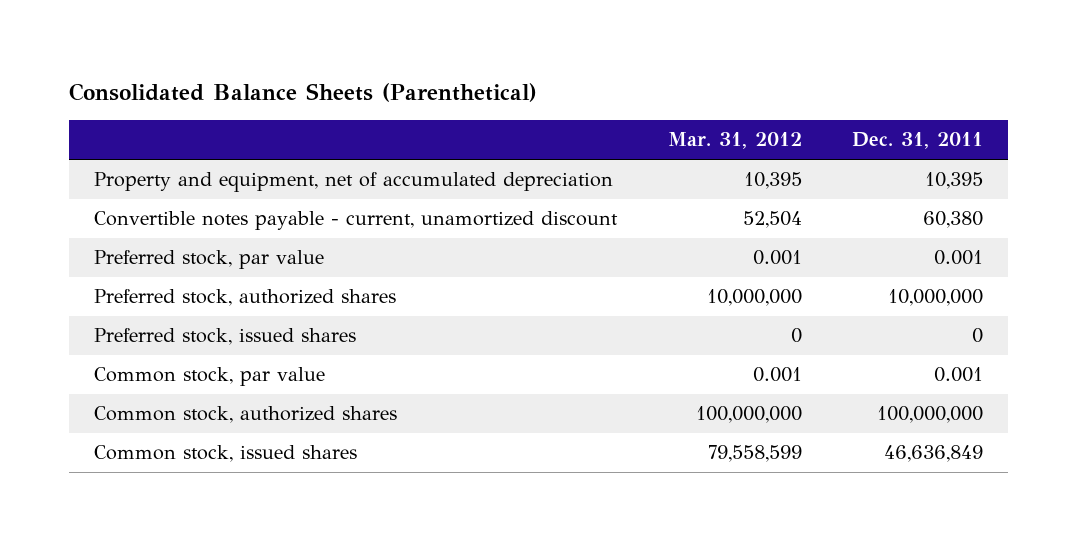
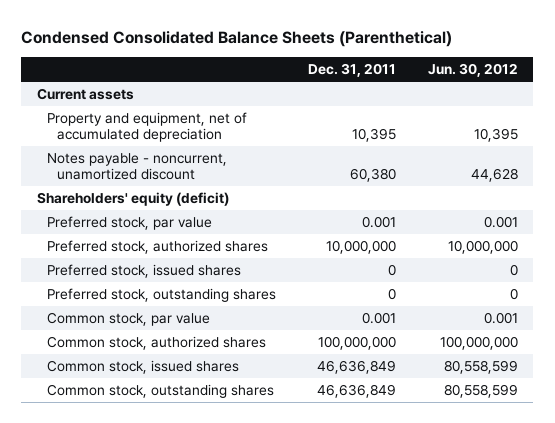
[68,82,537,102] Consolidated Balance Sheets (Parenthetical) -> [21,30,453,47] Condensed Consolidated Balance Sheets (Parenthetical)
[667,132,802,150] Mar. 31, 2012 -> none
none -> [427,62,518,77] Jun. 30, 2012
none -> [37,88,135,101] Current assets
[94,211,619,231] Convertible notes payable - current, unamortized discount -> [47,153,228,181] Notes payable - noncurrent, unamortized discount
none -> [37,192,230,207] Shareholders' equity (deficit)
none -> [47,288,277,303] Preferred stock, outstanding shares
none -> [47,384,275,399] Common stock, outstanding shares

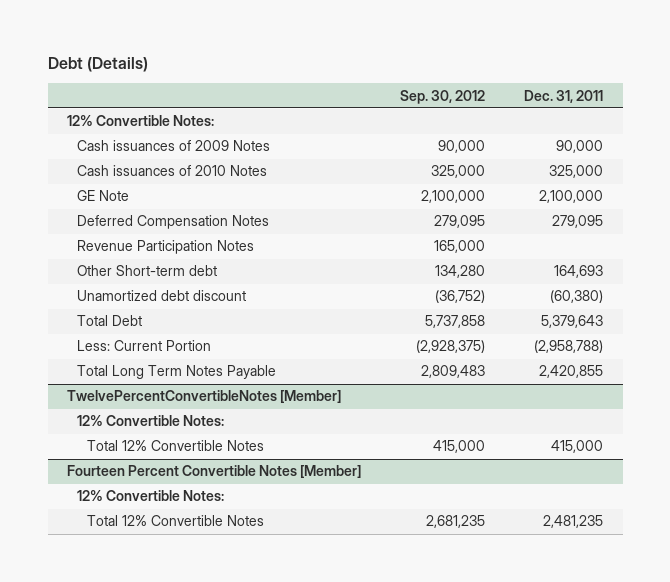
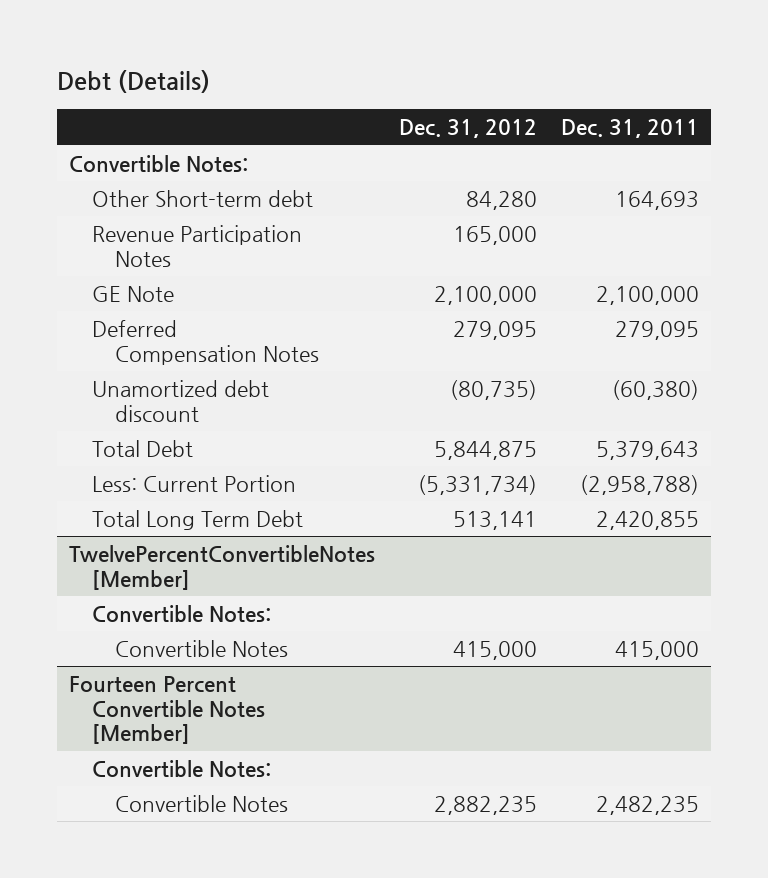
[400,89,486,104] Sep. 30, 2012 -> none
none -> [399,119,538,139] Dec. 31, 2012
[77,140,271,152] Cash issuances of 2009 Notes -> none
[77,165,268,177] Cash issuances of 2010 Notes -> none
[67,115,215,127] 12% Convertible Notes: -> [69,154,249,172] Convertible Notes:
[77,265,218,277] Other Short-term debt -> [92,189,314,207] Other Short-term debt
[77,240,255,255] Revenue Participation Notes -> [92,224,303,267] Revenue Participation Notes
[77,365,277,380] Total Long Term Notes Payable -> [92,509,304,530] Total Long Term Debt
[77,415,225,427] 12% Convertible Notes: -> [92,604,272,622] Convertible Notes:
[86,440,264,452] Total 12% Convertible Notes -> [114,639,288,657] Convertible Notes
[77,490,225,502] 12% Convertible Notes: -> [92,759,272,777] Convertible Notes:
[86,515,264,527] Total 12% Convertible Notes -> [114,794,288,812] Convertible Notes
[543,515,604,529] 2,481,235 -> [596,795,700,815] 2,482,235

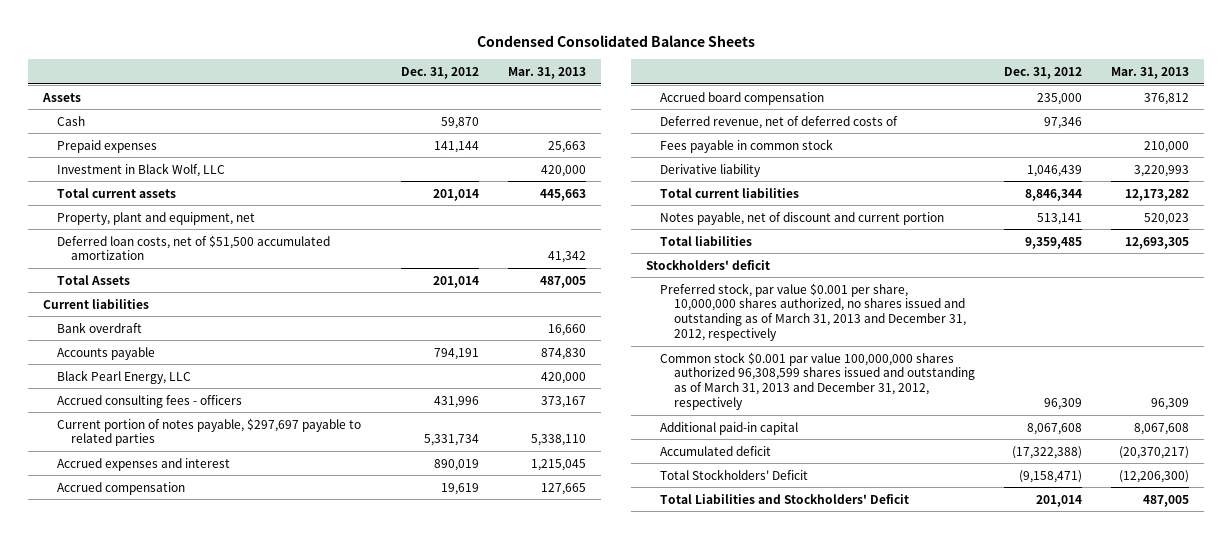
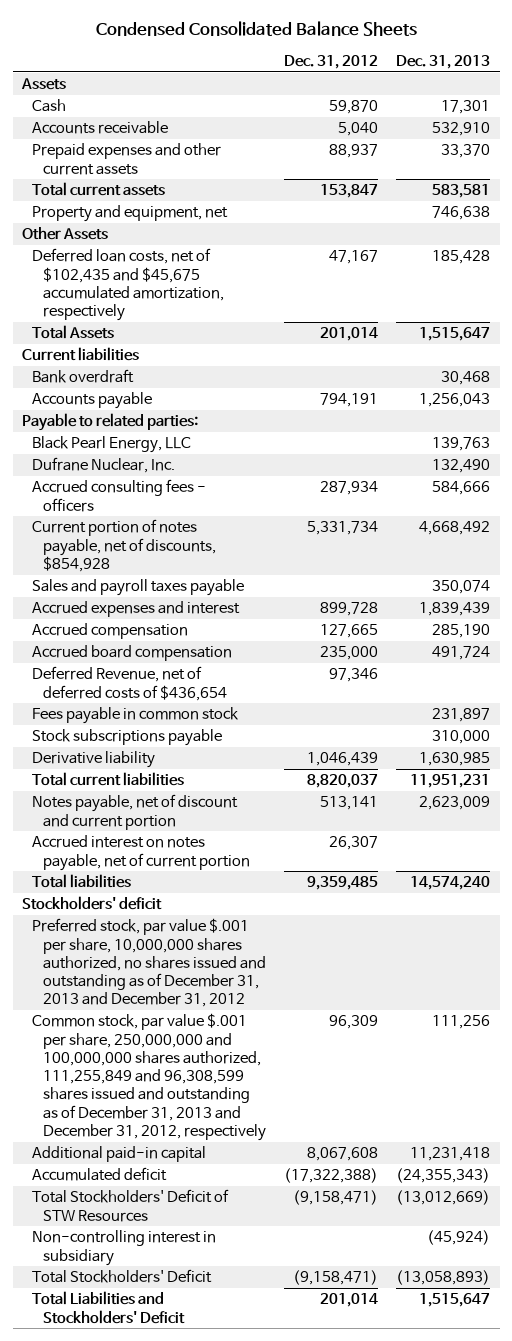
[508,67,587,80] Mar. 31, 2013 -> none
none -> [396,54,491,69] Dec. 31, 2013
[57,162,226,177] Investment in Black Wolf, LLC -> none
[57,234,331,261] Deferred loan costs, net of $51,500 accumulated amortization -> none
none -> [32,121,169,135] Accounts receivable
[57,139,158,153] Prepaid expenses -> [32,143,222,175] Prepaid expenses and other current assets
[434,140,480,153] 141,144 -> [329,144,379,159] 88,937
[433,188,480,201] 201,014 -> [320,184,379,199] 153,847
[57,211,256,225] Property, plant and equipment, net -> [32,205,229,223] Property and equipment, net
none -> [21,227,108,241] Other Assets
none -> [32,248,224,322] Deferred loan costs, net of $102,435 and $45,675 accumulated amortization, respectively
none -> [21,413,198,432] Payable to related parties:
none -> [32,457,176,474] Dufrane Nuclear, Inc.
[434,395,480,408] 431,996 -> [320,481,379,496] 287,934
[57,417,362,447] Current portion of notes payable, $297,697 payable to related parties -> [32,519,216,572] Current portion of notes payable, net of discounts, $854,928
none -> [32,579,245,597] Sales and payroll taxes payable
[434,458,480,471] 890,019 -> [320,602,379,617] 899,728
[441,482,480,495] 19,619 -> [320,624,379,639] 127,665
[660,115,899,129] Deferred revenue, net of deferred costs of -> [32,666,227,701] Deferred Revenue, net of deferred costs of $436,654
none -> [32,729,223,747] Stock subscriptions payable
[1025,188,1083,201] 8,846,344 -> [307,774,379,789] 8,820,037
none -> [32,835,250,871] Accrued interest on notes payable, net of current portion
[660,282,967,342] Preferred stock, par value $0.001 per share, 10,000,000 shares authorized, no shares issued and outstanding as of March 31, 2013 and December 31, 2012, respectively -> [32,918,266,1008] Preferred stock, par value $.001 per share, 10,000,000 shares authorized, no shares issued and outstanding as of December 31, 2013 and December 31, 2012
[660,351,976,411] Common stock $0.001 par value 100,000,000 shares authorized 96,308,599 shares issued and outstanding as of March 31, 2013 and December 31, 2012, respectively -> [32,1013,266,1142] Common stock, par value $.001 per share, 250,000,000 and 100,000,000 shares authorized, 111,255,849 and 96,308,599 shares issued and outstanding as of December 31, 2013 and December 31, 2012, respectively
none -> [32,1189,230,1222] Total Stockholders' Deficit of STW Resources
none -> [32,1230,217,1266] Non-controlling interest in subsidiary

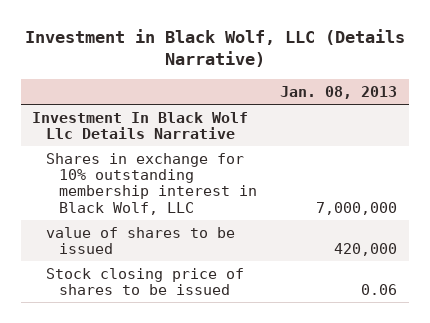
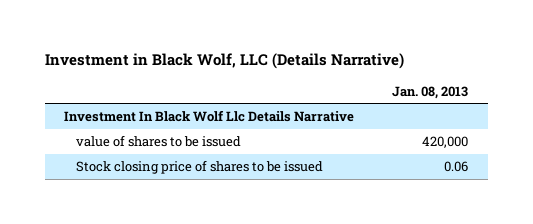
[45,152,258,215] Shares in exchange for 10% outstanding membership interest in Black Wolf, LLC -> none

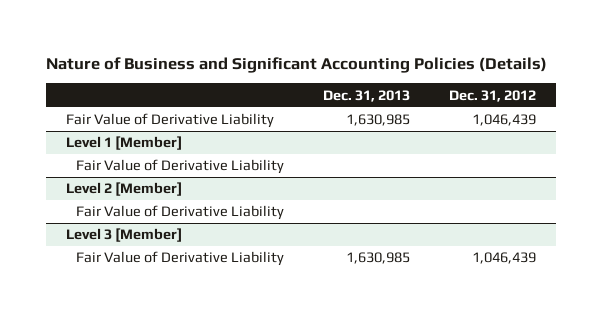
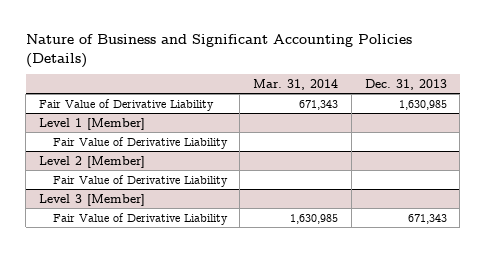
[449,89,537,102] Dec. 31, 2012 -> none
none -> [253,78,339,90] Mar. 31, 2014
[346,252,411,265] 1,630,985 -> [407,213,447,224] 671,343

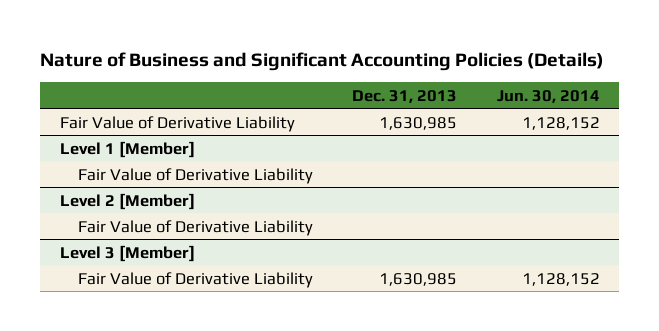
[253,78,339,90] Mar. 31, 2014 -> none
none -> [496,89,600,103] Jun. 30, 2014
[407,213,447,224] 671,343 -> [379,272,458,286] 1,630,985

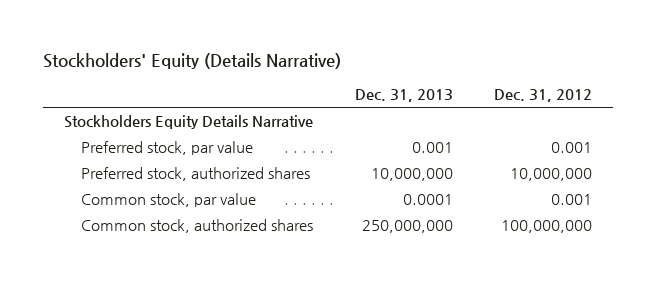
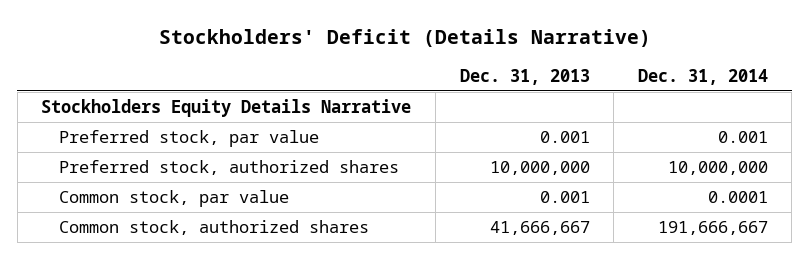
[42,53,341,70] Stockholders' Equity (Details Narrative) -> [158,28,651,47] Stockholders' Deficit (Details Narrative)
[494,89,593,103] Dec. 31, 2012 -> none
none -> [637,69,768,86] Dec. 31, 2014
[402,194,453,206] 0.0001 -> [539,191,590,204] 0.001
[361,220,453,234] 250,000,000 -> [489,221,590,236] 41,666,667

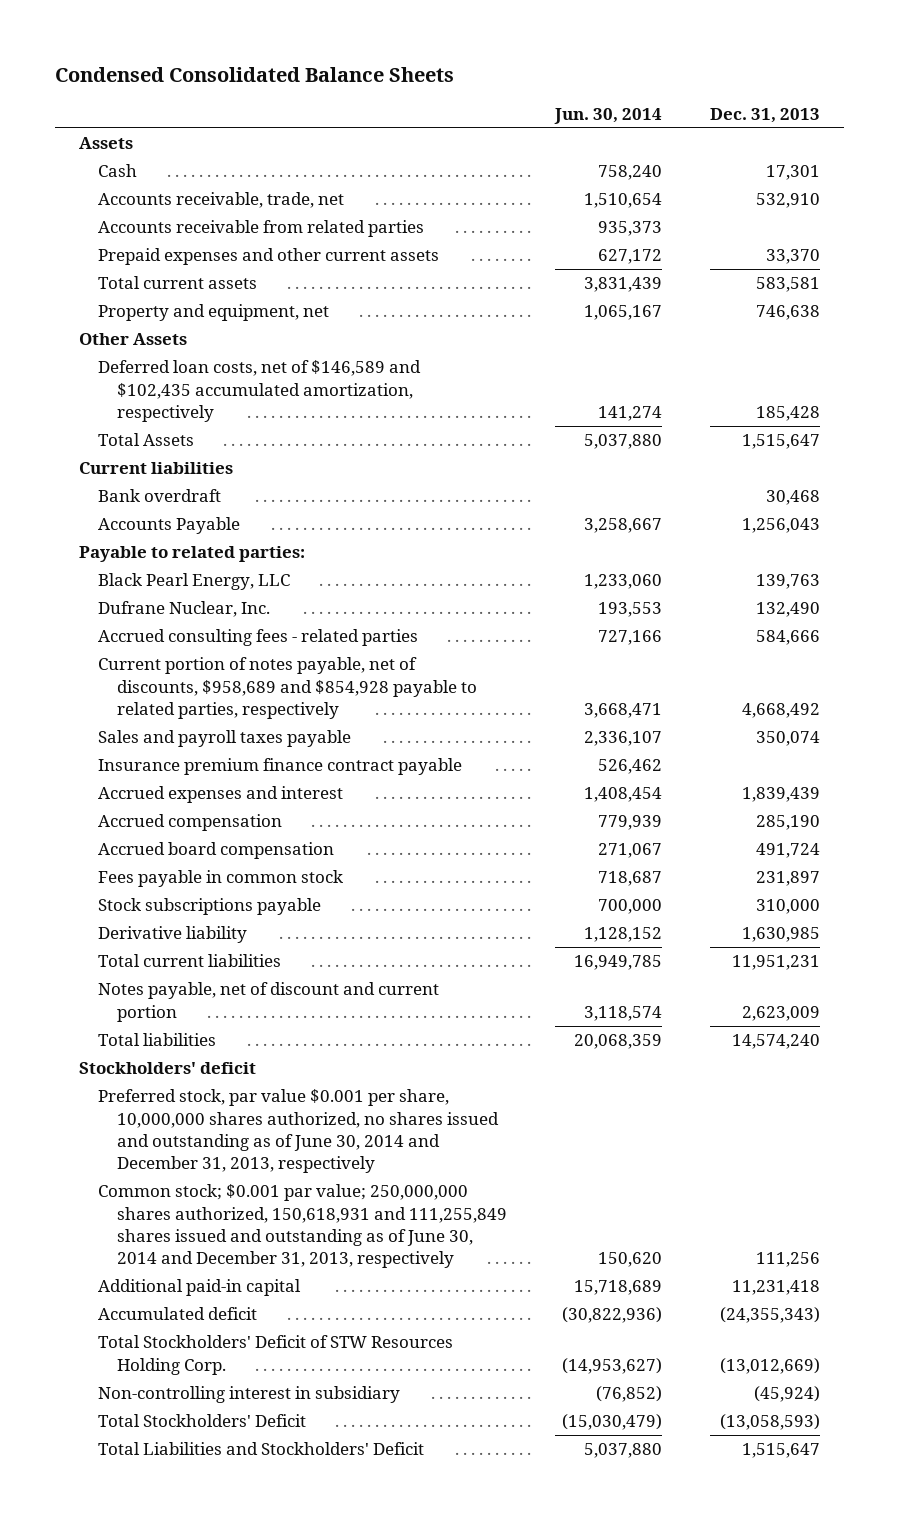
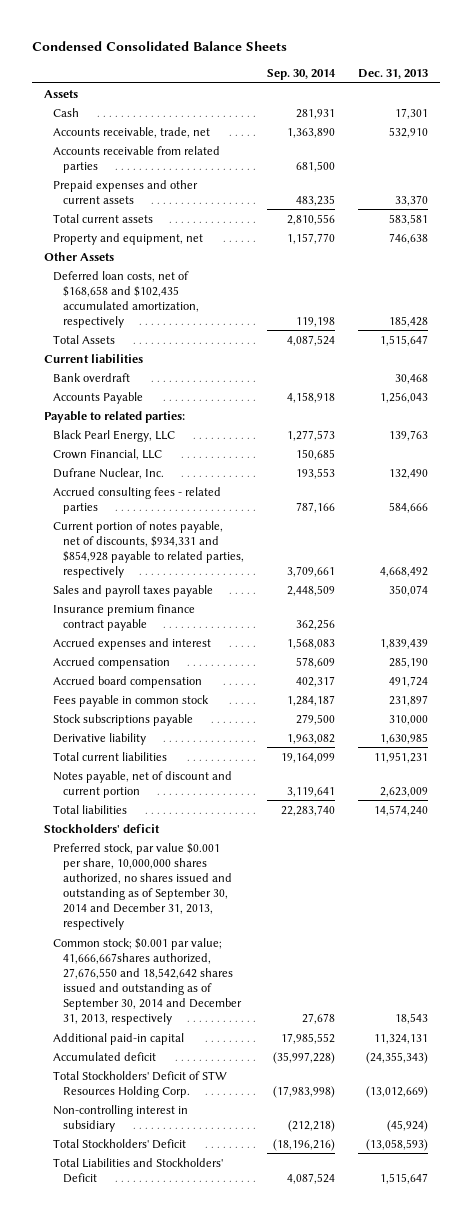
[554,107,663,124] Jun. 30, 2014 -> none
none -> [267,69,337,81] Sep. 30, 2014
[98,360,422,422] Deferred loan costs, net of $146,589 and $102,435 accumulated amortization, respectively -> [53,270,200,328] Deferred loan costs, net of $168,658 and $102,435 accumulated amortization, respectively
none -> [53,448,163,460] Crown Financial, LLC
[98,657,478,719] Current portion of notes payable, net of discounts, $958,689 and $854,928 payable to related parties, respectively -> [53,520,245,578] Current portion of notes payable, net of discounts, $934,331 and $854,928 payable to related parties, respectively
[98,1089,500,1173] Preferred stock, par value $0.001 per share, 10,000,000 shares authorized, no shares issued and outstanding as of June 30, 2014 and December 31, 2013, respectively -> [53,842,233,931] Preferred stock, par value $0.001 per share, 10,000,000 shares authorized, no shares issued and outstanding as of September 30, 2014 and December 31, 2013, respectively
[98,1184,508,1268] Common stock; $0.001 par value; 250,000,000 shares authorized, 150,618,931 and 111,255,849 shares issued and outstanding as of June 30, 2014 and December 31, 2013, respectively -> [53,937,243,1026] Common stock; $0.001 par value; 41,666,667shares authorized, 27,676,550 and 18,542,642 shares issued and outstanding as of September 30, 2014 and December 31, 2013, respectively
[756,1251,821,1267] 111,256 -> [395,1013,429,1025] 18,543
[732,1280,821,1296] 11,231,418 -> [374,1033,429,1044] 11,324,131

